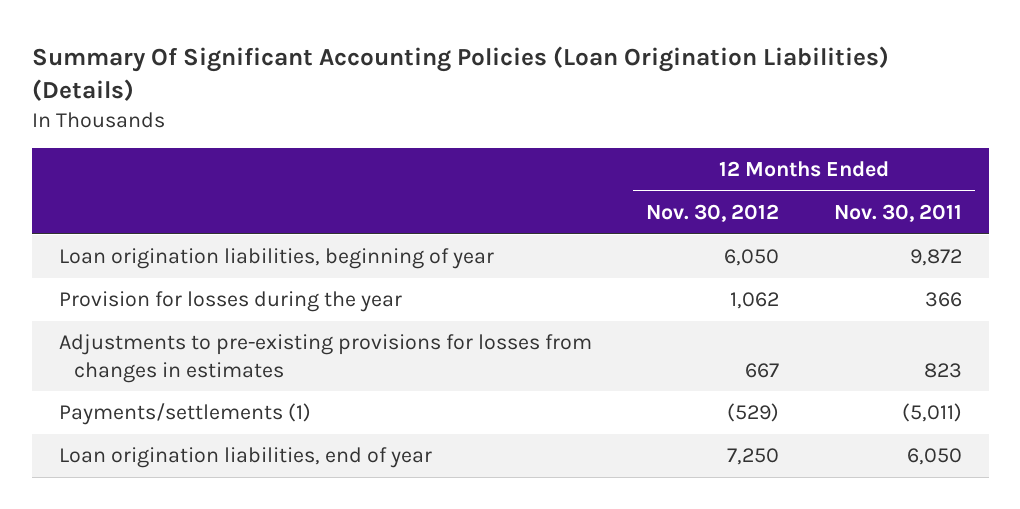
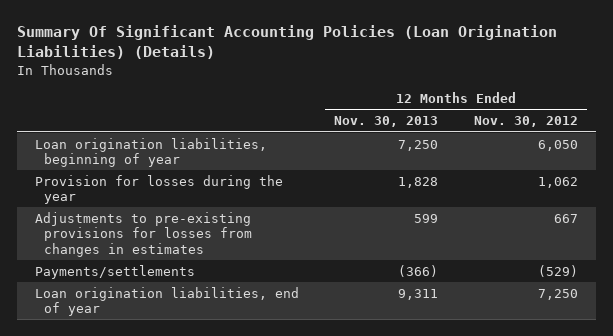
[833,203,962,222] Nov. 30, 2011 -> none
none -> [334,116,439,128] Nov. 30, 2013
[58,403,311,426] Payments/settlements (1) -> [34,264,195,279] Payments/settlements

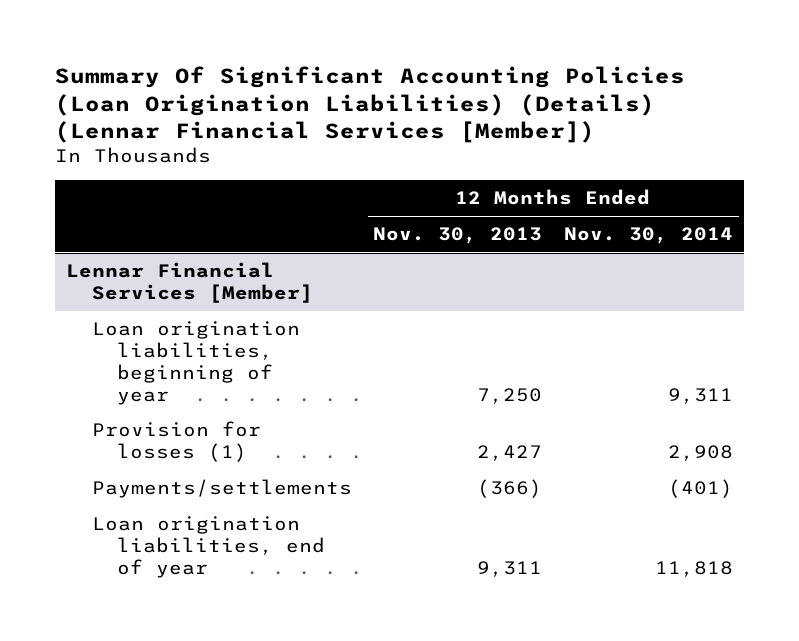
[16,25,557,60] Summary Of Significant Accounting Policies (Loan Origination Liabilities) (Details) -> [55,65,686,144] Summary Of Significant Accounting Policies (Loan Origination Liabilities) (Details) (Lennar Financial Services [Member])
[473,116,578,128] Nov. 30, 2012 -> none
none -> [564,227,734,245] Nov. 30, 2014
none -> [65,262,313,304] Lennar Financial Services [Member]
[34,211,253,257] Adjustments to pre-existing provisions for losses from changes in estimates -> none
[34,174,283,205] Provision for losses during the year -> [91,421,261,463] Provision for losses (1)
[398,176,439,188] 1,828 -> [477,445,543,462] 2,427

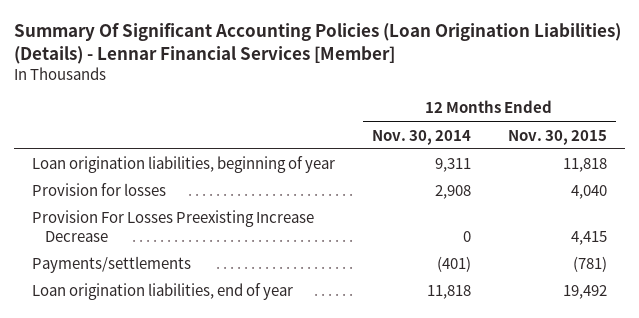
[55,65,686,144] Summary Of Significant Accounting Policies (Loan Origination Liabilities) (Details) (Lennar Financial Services [Member]) -> [13,22,621,64] Summary Of Significant Accounting Policies (Loan Origination Liabilities) (Details) - Lennar Financial Services [Member]
[373,227,543,245] Nov. 30, 2013 -> none
none -> [507,129,607,145] Nov. 30, 2015
[65,262,313,304] Lennar Financial Services [Member] -> none
[91,421,261,463] Provision for losses (1) -> [32,182,167,196] Provision for losses
none -> [32,209,315,242] Provision For Losses Preexisting Increase Decrease

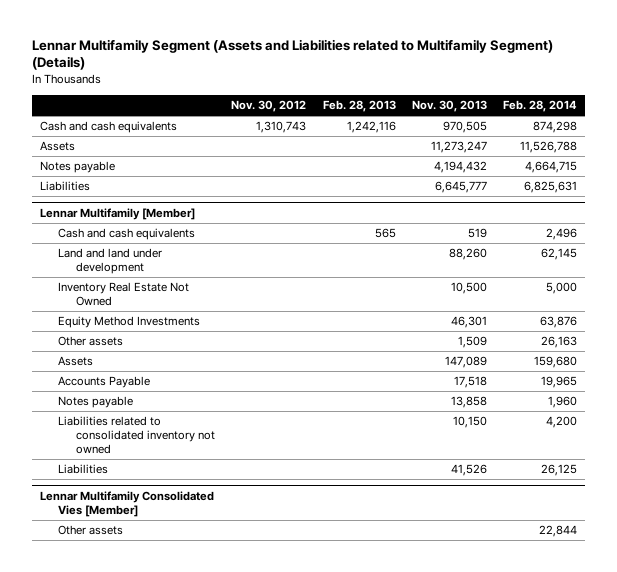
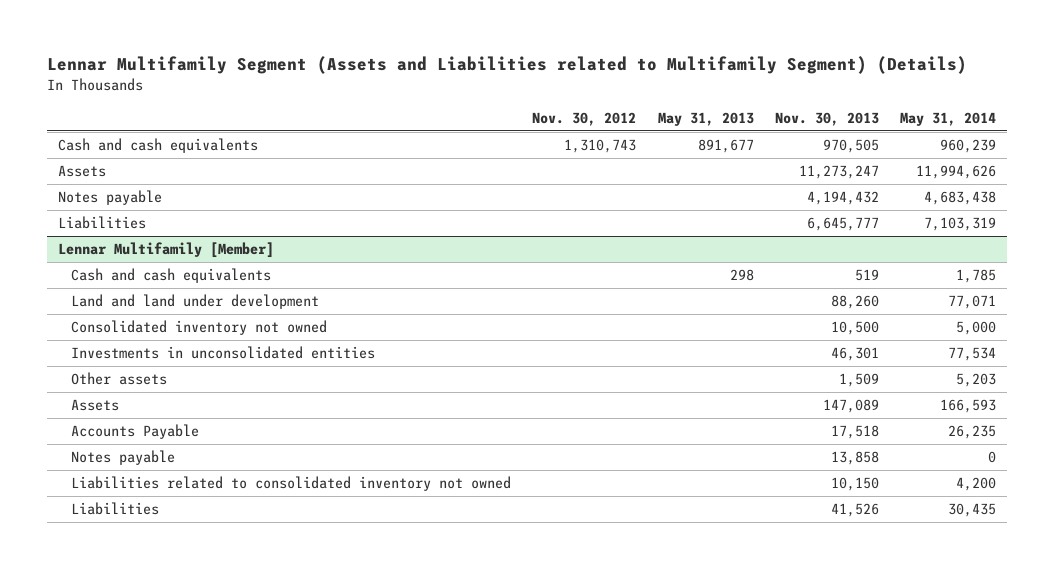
[322,99,396,112] Feb. 28, 2013 -> none
[503,99,578,112] Feb. 28, 2014 -> none
none -> [657,111,754,126] May 31, 2013
none -> [900,111,997,126] May 31, 2014
[58,282,190,307] Inventory Real Estate Not Owned -> [70,320,327,336] Consolidated inventory not owned
[58,316,201,329] Equity Method Investments -> [70,346,375,360] Investments in unconsolidated entities
[39,491,214,518] Lennar Multifamily Consolidated Vies [Member] -> none
[58,525,124,536] Other assets -> none

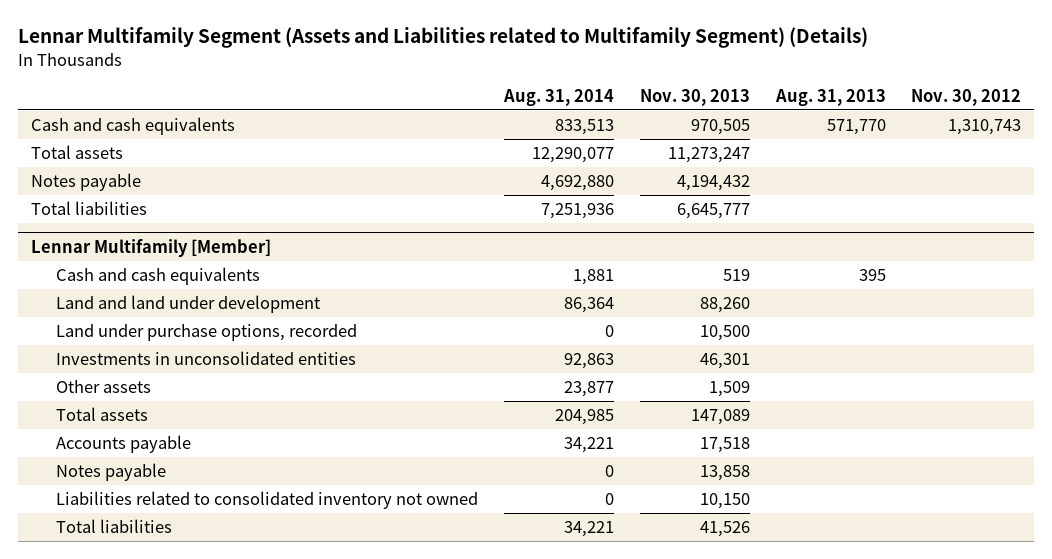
[657,111,754,126] May 31, 2013 -> none
[900,111,997,126] May 31, 2014 -> none
none -> [503,88,615,106] Aug. 31, 2014
none -> [774,88,886,106] Aug. 31, 2013
[57,165,106,178] Assets -> [30,144,123,159] Total assets
[57,216,146,230] Liabilities -> [30,200,147,215] Total liabilities
[70,320,327,336] Consolidated inventory not owned -> none
none -> [56,323,358,341] Land under purchase options, recorded
[70,399,119,412] Assets -> [56,406,149,421] Total assets
[70,424,199,440] Accounts Payable -> [56,434,192,453] Accounts payable
[70,502,159,516] Liabilities -> [56,518,173,533] Total liabilities

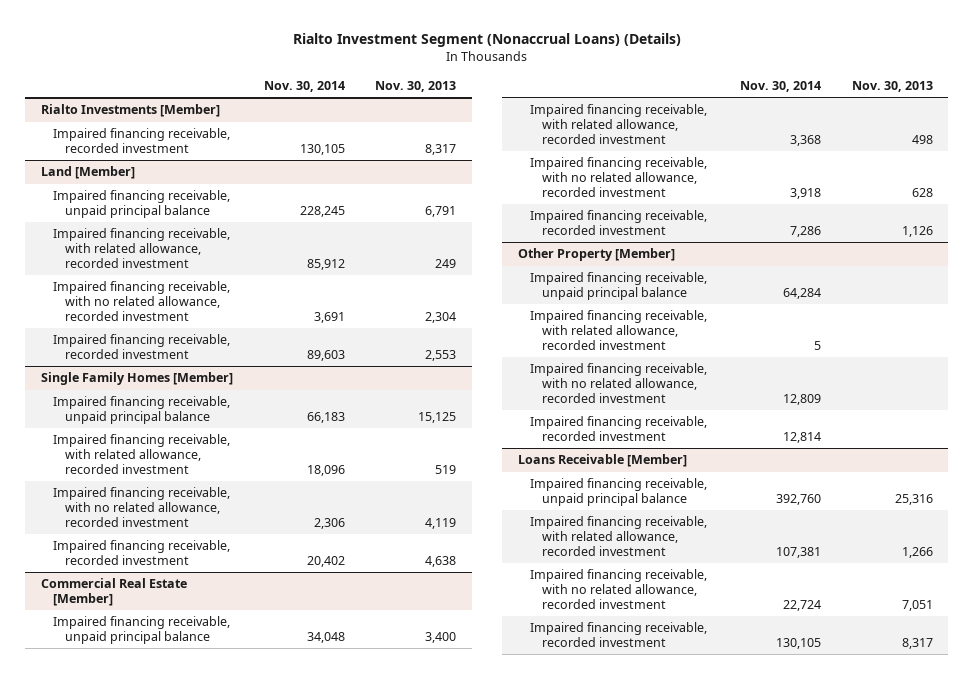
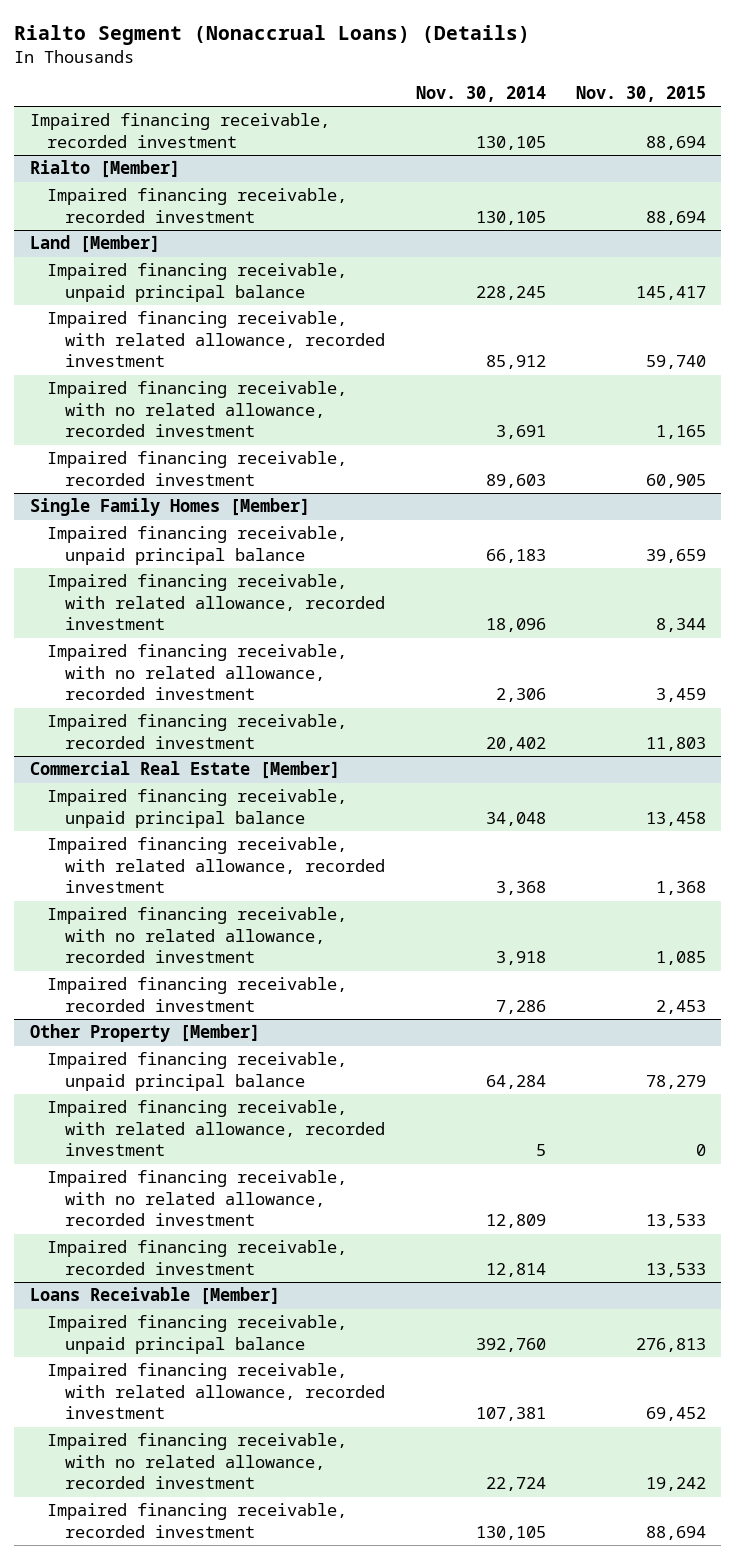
[292,33,681,48] Rialto Investment Segment (Nonaccrual Loans) (Details) -> [14,25,531,46] Rialto Segment (Nonaccrual Loans) (Details)
[375,80,457,92] Nov. 30, 2013 -> none
none -> [575,86,706,103] Nov. 30, 2015
[40,104,220,118] Rialto Investments [Member] -> none
none -> [29,160,180,179] Rialto [Member]
none -> [47,188,348,223] Impaired financing receivable, recorded investment

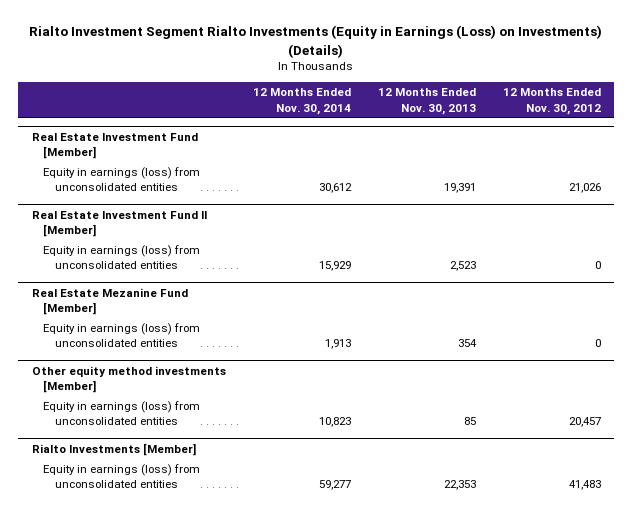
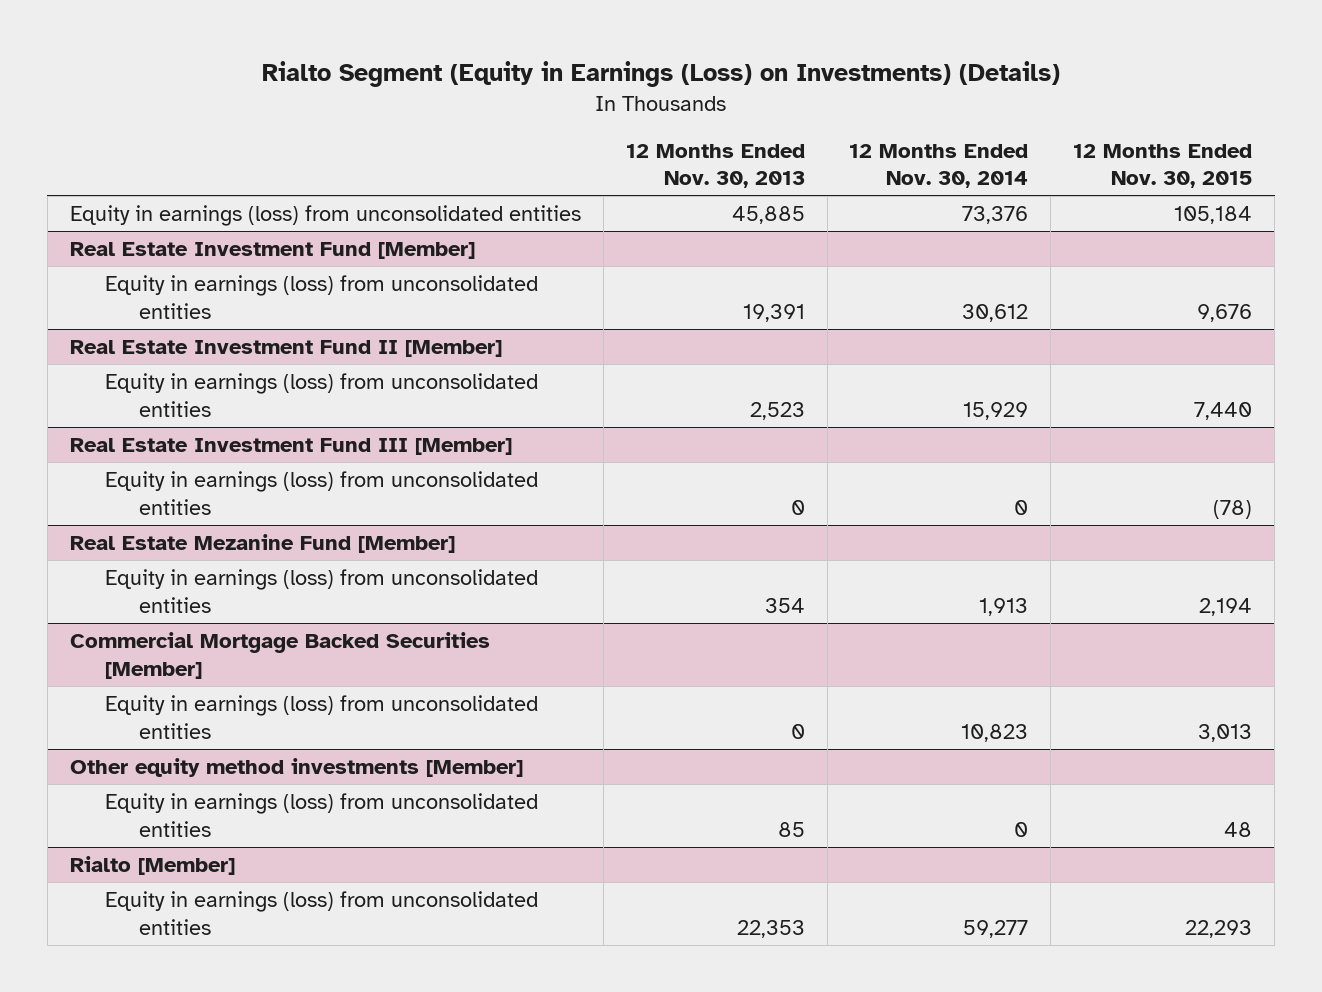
[29,25,603,58] Rialto Investment Segment Rialto Investments (Equity in Earnings (Loss) on Investments) (Details) -> [262,61,1061,88] Rialto Segment (Equity in Earnings (Loss) on Investments) (Details)
[502,88,601,115] 12 Months Ended Nov. 30, 2012 -> none
none -> [1073,143,1253,189] 12 Months Ended Nov. 30, 2015
none -> [69,205,581,227] Equity in earnings (loss) from unconsolidated entities
none -> [69,438,512,456] Real Estate Investment Fund III [Member]
none -> [104,471,538,515] Equity in earnings (loss) from unconsolidated entities
none -> [69,632,490,679] Commercial Mortgage Backed Securities [Member]
none -> [104,695,538,739] Equity in earnings (loss) from unconsolidated entities
[318,417,351,428] 10,823 -> [1014,821,1029,837] 0
[31,442,196,456] Rialto Investments [Member] -> [69,856,235,876] Rialto [Member]

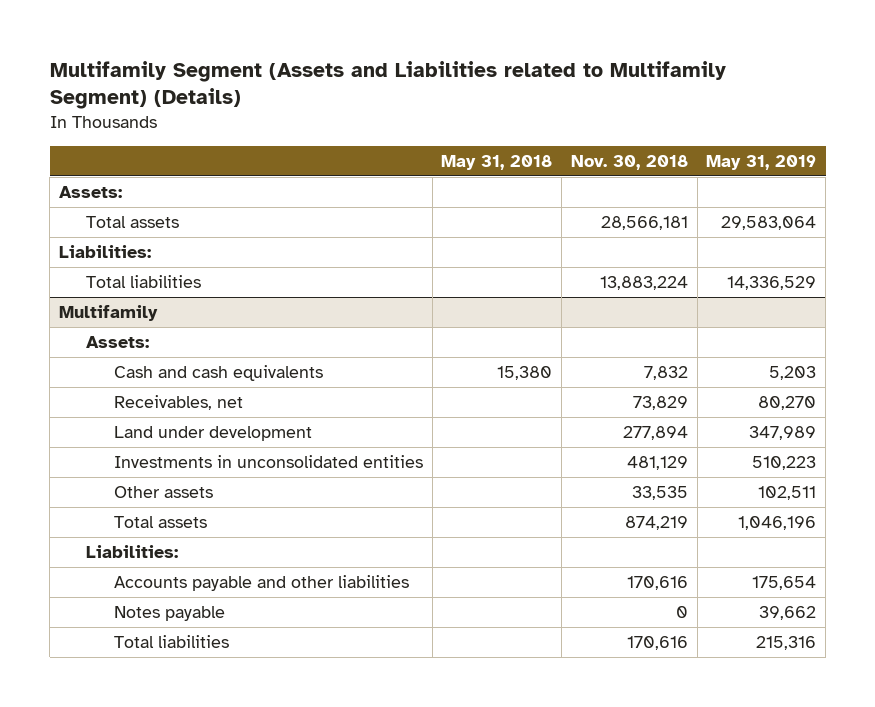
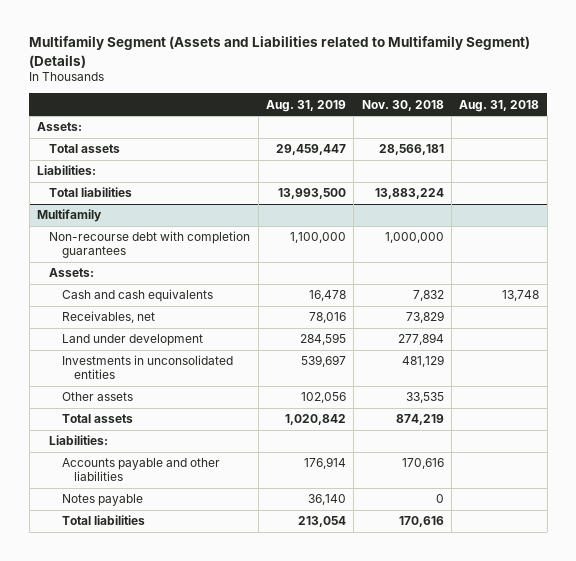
[441,154,553,170] May 31, 2018 -> none
[706,154,817,170] May 31, 2019 -> none
none -> [265,99,346,112] Aug. 31, 2019
none -> [459,99,540,112] Aug. 31, 2018
none -> [49,231,251,259] Non-recourse debt with completion guarantees

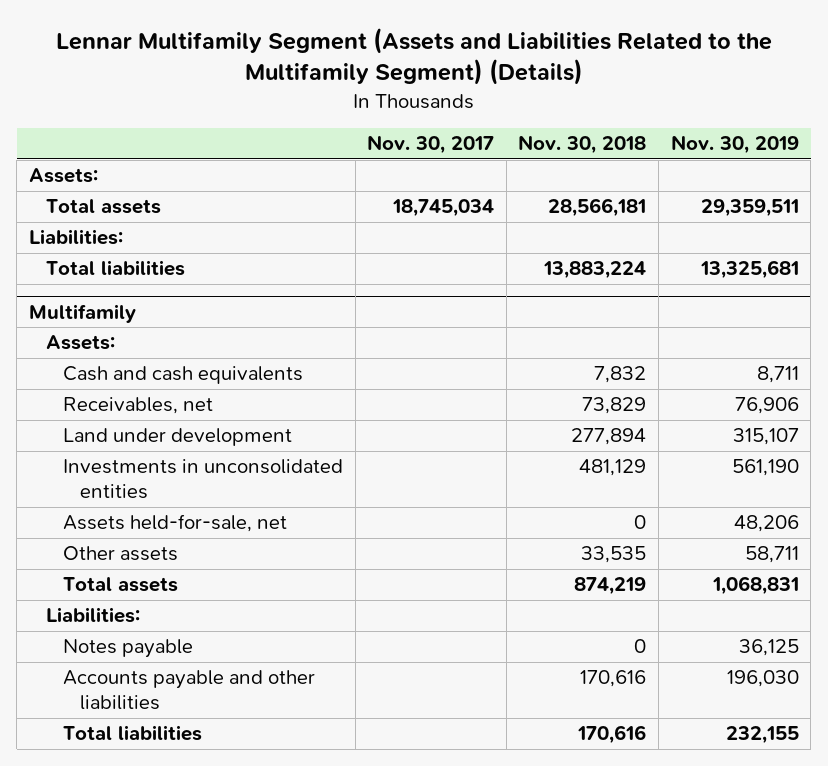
[29,36,531,68] Multifamily Segment (Assets and Liabilities related to Multifamily Segment) (Details) -> [55,27,772,86] Lennar Multifamily Segment (Assets and Liabilities Related to the Multifamily Segment) (Details)
[265,99,346,112] Aug. 31, 2019 -> none
[459,99,540,112] Aug. 31, 2018 -> none
none -> [367,135,495,155] Nov. 30, 2017
none -> [670,135,799,155] Nov. 30, 2019
[49,231,251,259] Non-recourse debt with completion guarantees -> none
none -> [63,514,288,533] Assets held-for-sale, net
[61,458,220,482] Accounts payable and other liabilities -> [63,670,316,711] Accounts payable and other liabilities

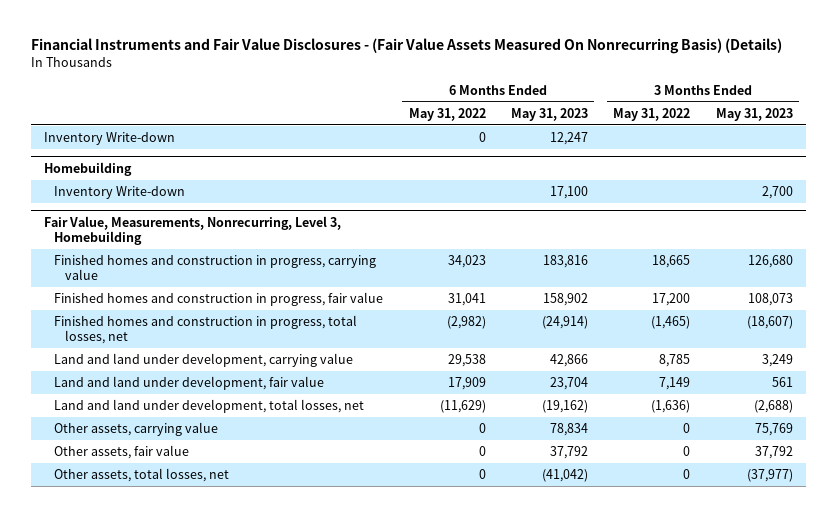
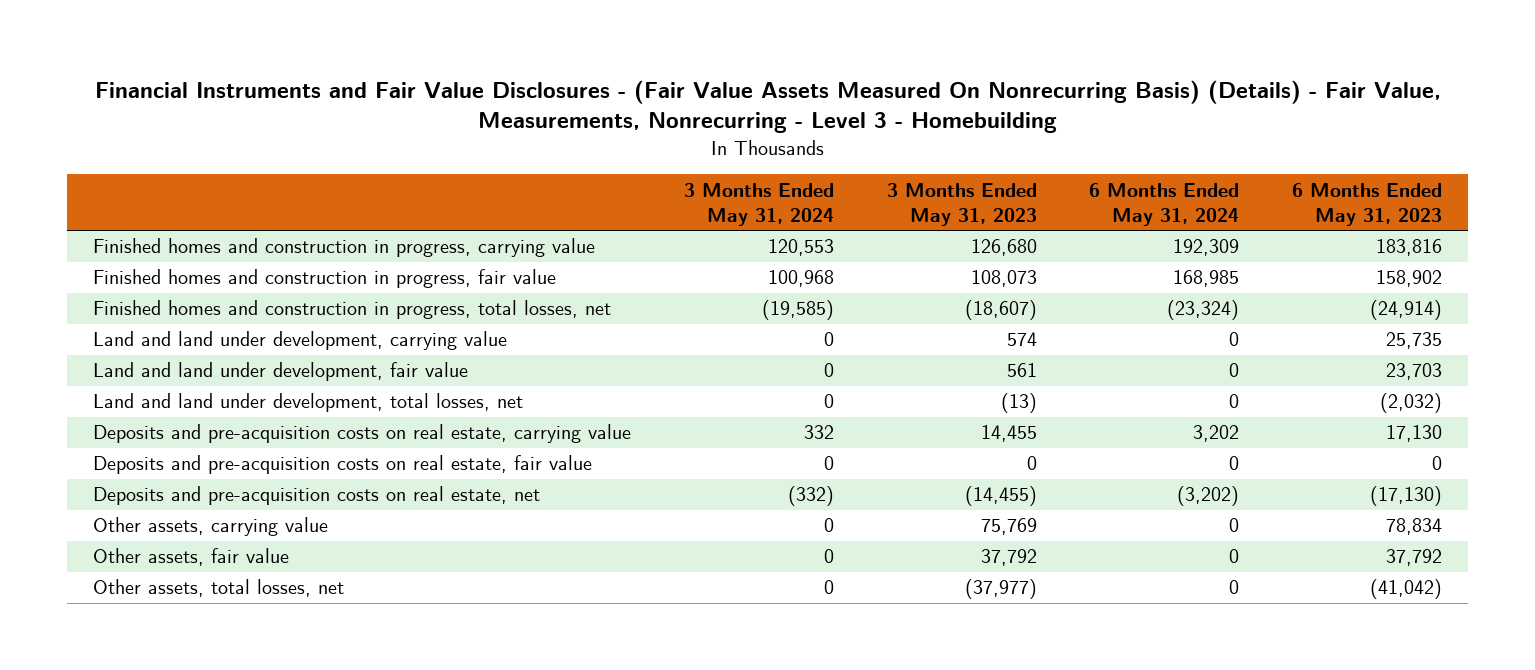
[31,38,783,55] Financial Instruments and Fair Value Disclosures - (Fair Value Assets Measured On Nonrecurring Basis) (Details) -> [94,79,1441,134] Financial Instruments and Fair Value Disclosures - (Fair Value Assets Measured On Nonrecurring Basis) (Details) - Fair Value, Measurements, Nonrecurring - Level 3 - Homebuilding
[408,107,486,121] May 31, 2022 -> none
[613,107,691,121] May 31, 2022 -> none
none -> [683,182,834,227] 3 Months Ended May 31, 2024
none -> [1089,182,1240,227] 6 Months Ended May 31, 2024
[43,131,175,145] Inventory Write-down -> none
[43,161,132,176] Homebuilding -> none
[54,185,186,199] Inventory Write-down -> none
[43,215,341,246] Fair Value, Measurements, Nonrecurring, Level 3, Homebuilding -> none
[550,353,589,367] 42,866 -> [1385,332,1442,350] 25,735
[761,353,793,367] 3,249 -> [1006,332,1037,347] 574
[550,376,589,390] 23,704 -> [1385,363,1442,381] 23,703
[542,399,589,413] (19,162) -> [1379,393,1442,414] (2,032)
[753,399,793,413] (2,688) -> [1000,393,1037,414] (13)
none -> [93,424,632,444] Deposits and pre-acquisition costs on real estate, carrying value
none -> [93,455,593,475] Deposits and pre-acquisition costs on real estate, fair value
none -> [93,486,541,506] Deposits and pre-acquisition costs on real estate, net

